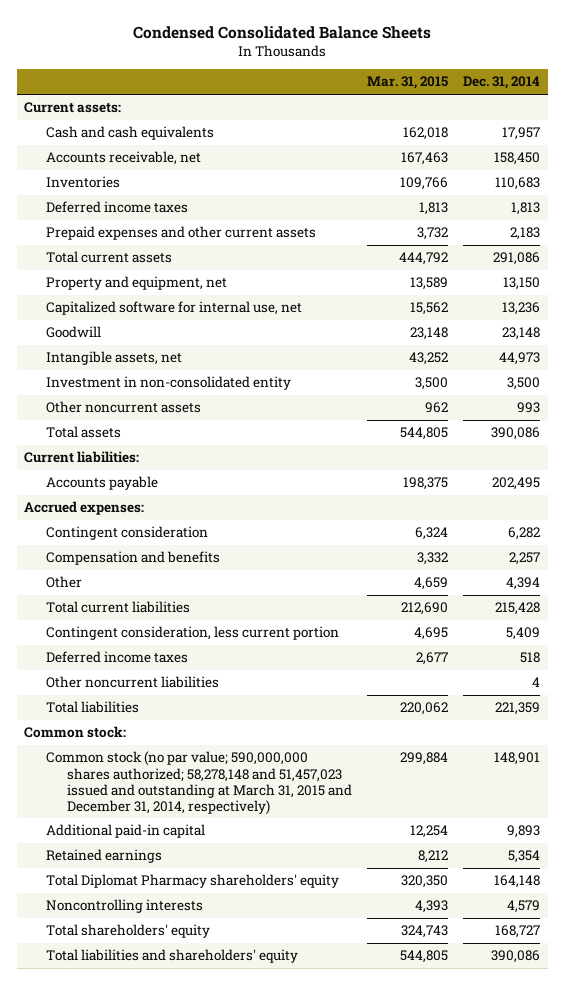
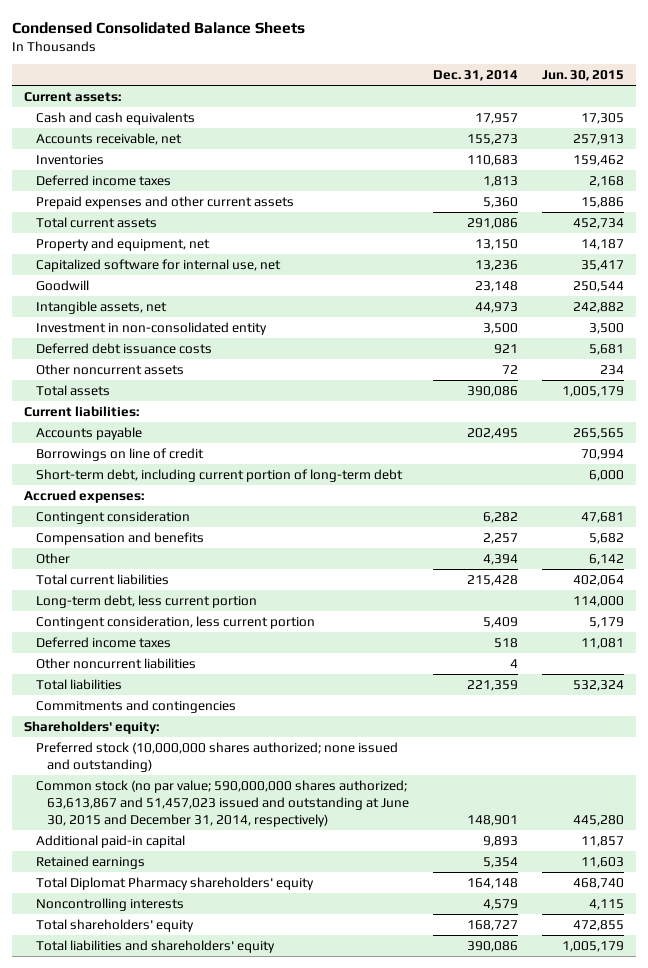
[366,76,448,90] Mar. 31, 2015 -> none
none -> [542,70,625,82] Jun. 30, 2015
[493,152,540,166] 158,450 -> [467,133,519,145] 155,273
[509,227,540,241] 2,183 -> [483,196,519,208] 5,360
none -> [35,342,212,354] Deferred debt issuance costs
[516,402,540,414] 993 -> [502,364,519,374] 72
none -> [35,447,204,461] Borrowings on line of credit
none -> [35,468,403,482] Short-term debt, including current portion of long-term debt
none -> [35,594,257,608] Long-term debt, less current portion
[24,726,127,739] Common stock: -> none
none -> [35,699,236,713] Commitments and contingencies
none -> [23,720,159,734] Shareholders' equity:
none -> [35,741,398,772] Preferred stock (10,000,000 shares authorized; none issued and outstanding)
[45,751,352,815] Common stock (no par value; 590,000,000 shares authorized; 58,278,148 and 51,457,023 issued and outstanding at March 31, 2015 and December 31, 2014, respectively) -> [35,779,410,828] Common stock (no par value; 590,000,000 shares authorized; 63,613,867 and 51,457,023 issued and outstanding at June 30, 2015 and December 31, 2014, respectively)

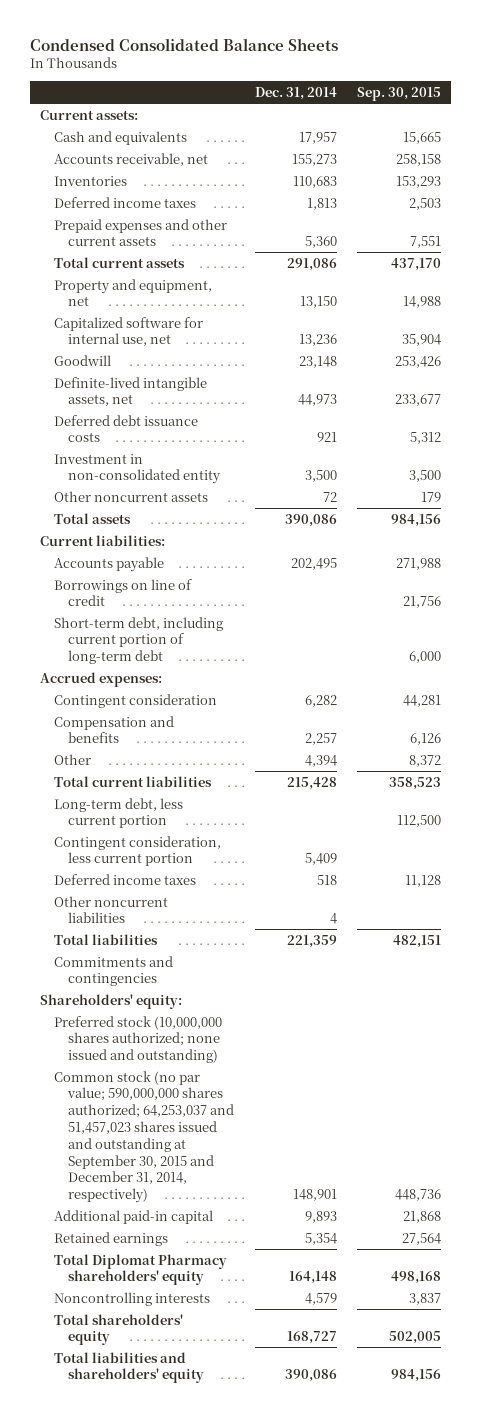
[542,70,625,82] Jun. 30, 2015 -> none
none -> [357,87,442,102] Sep. 30, 2015
[35,111,195,125] Cash and cash equivalents -> [54,130,188,145] Cash and equivalents
[35,300,167,314] Intangible assets, net -> [54,376,208,407] Definite-lived intangible assets, net
[35,321,267,335] Investment in non-consolidated entity -> [54,453,222,485] Investment in non-consolidated entity
[35,779,410,828] Common stock (no par value; 590,000,000 shares authorized; 63,613,867 and 51,457,023 issued and outstanding at June 30, 2015 and December 31, 2014, respectively) -> [54,1070,235,1204] Common stock (no par value; 590,000,000 shares authorized; 64,253,037 and 51,457,023 shares issued and outstanding at September 30, 2015 and December 31, 2014, respectively)

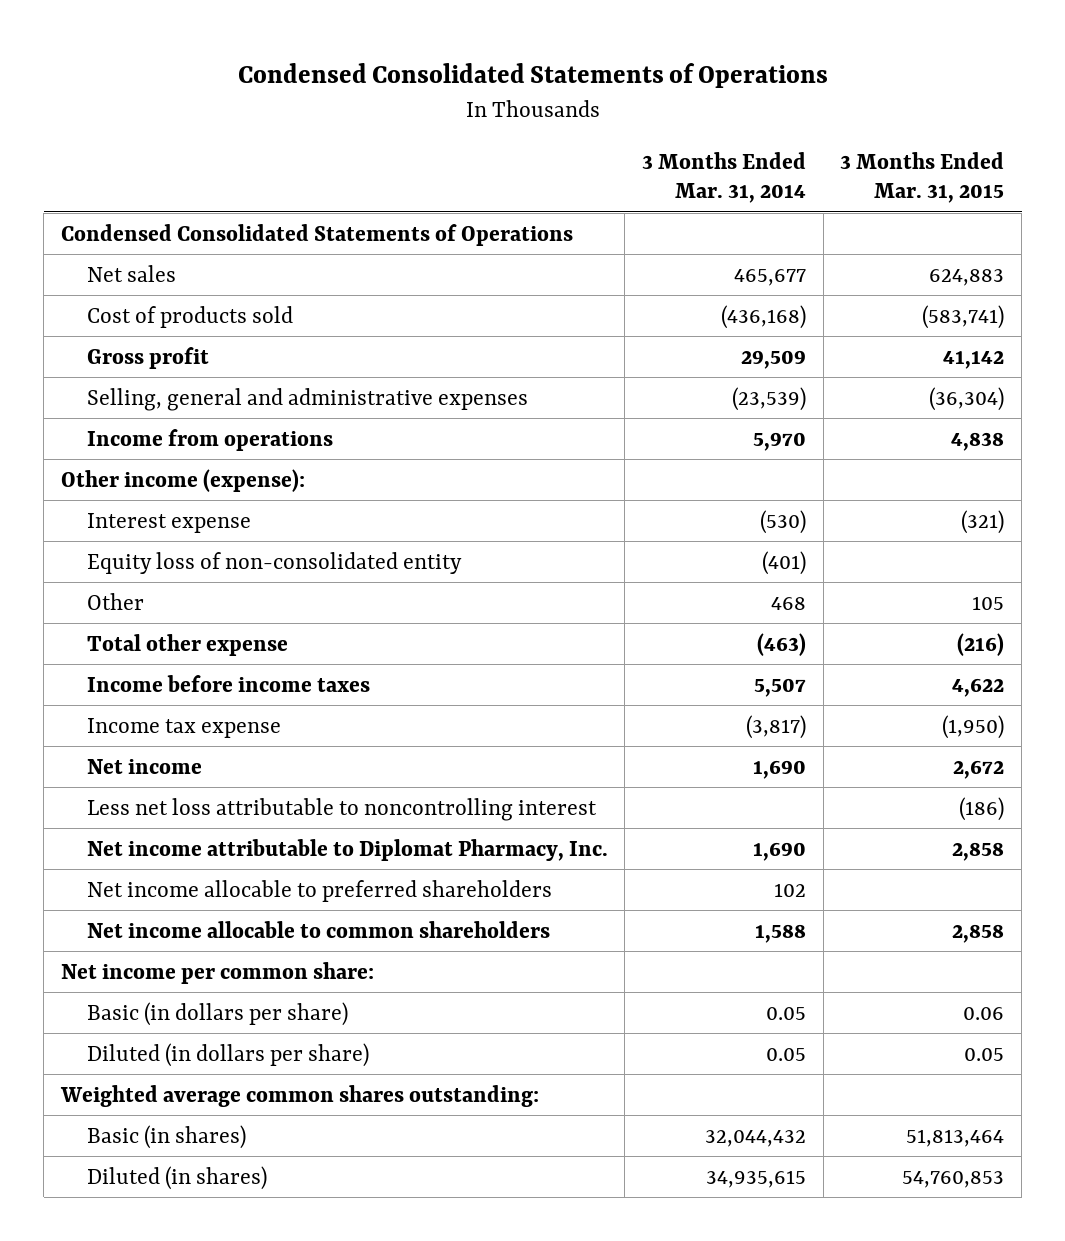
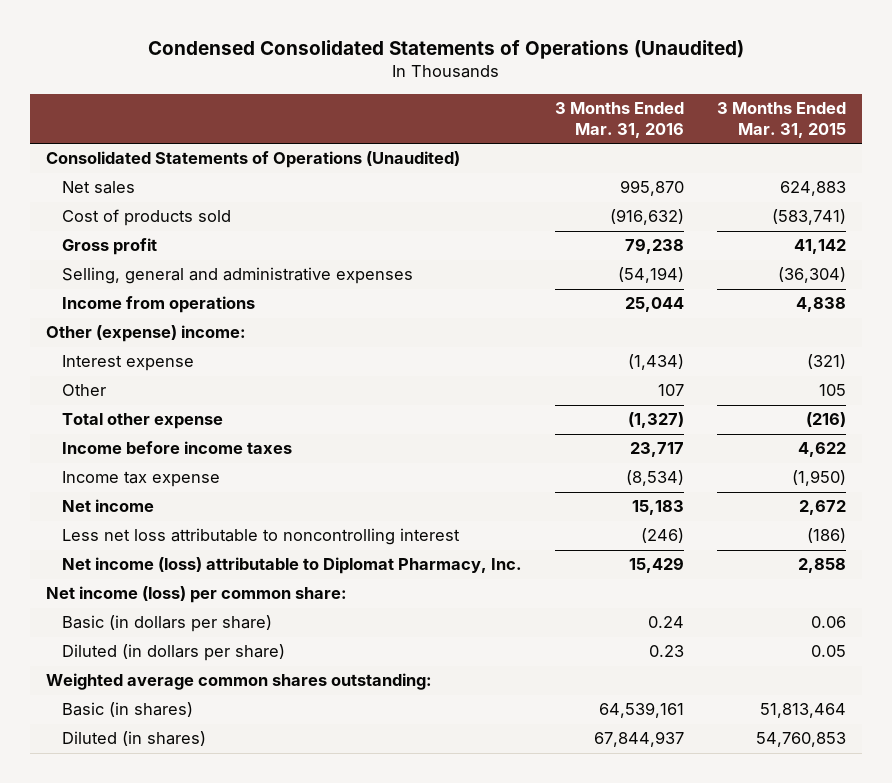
[237,62,828,88] Condensed Consolidated Statements of Operations -> [148,40,745,60] Condensed Consolidated Statements of Operations (Unaudited)
[642,152,807,204] 3 Months Ended Mar. 31, 2014 -> none
none -> [555,102,685,138] 3 Months Ended Mar. 31, 2016
[60,223,573,246] Condensed Consolidated Statements of Operations -> [46,151,461,169] Consolidated Statements of Operations (Unaudited)
[60,468,305,492] Other income (expense): -> [46,325,247,343] Other (expense) income:
[86,551,462,574] Equity loss of non-consolidated entity -> none
[86,879,552,902] Net income allocable to preferred shareholders -> none
[86,920,550,938] Net income allocable to common shareholders -> none
[86,838,608,861] Net income attributable to Diplomat Pharmacy, Inc. -> [62,557,523,575] Net income (loss) attributable to Diplomat Pharmacy, Inc.
[60,961,374,984] Net income per common share: -> [46,586,348,604] Net income (loss) per common share:

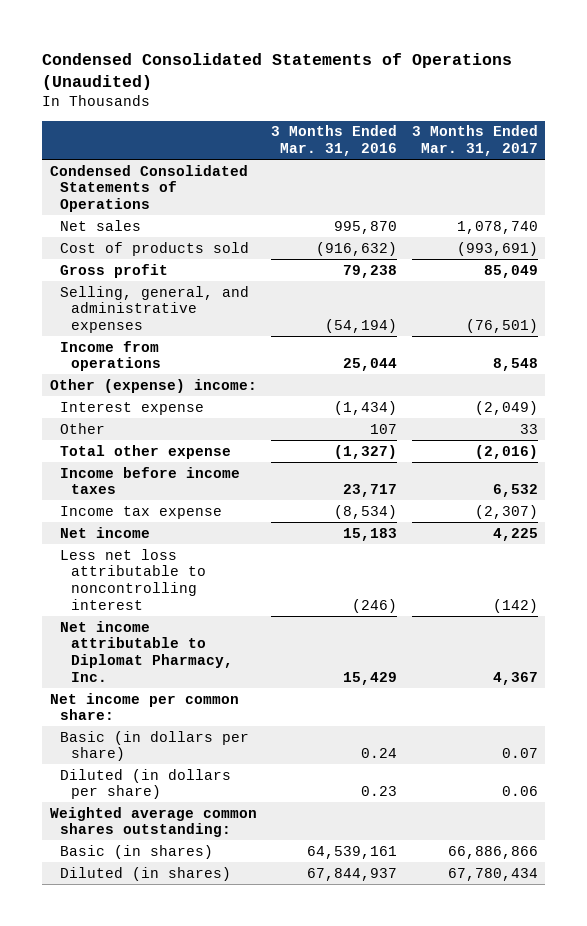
[716,102,846,138] 3 Months Ended Mar. 31, 2015 -> none
none -> [411,125,538,157] 3 Months Ended Mar. 31, 2017
[46,151,461,169] Consolidated Statements of Operations (Unaudited) -> [49,164,248,213] Condensed Consolidated Statements of Operations
[62,267,414,285] Selling, general and administrative expenses -> [60,285,250,334] Selling, general, and administrative expenses
[62,557,523,575] Net income (loss) attributable to Diplomat Pharmacy, Inc. -> [60,620,233,682] Net income attributable to Diplomat Pharmacy, Inc.
[46,586,348,604] Net income (loss) per common share: -> [49,692,239,721] Net income per common share:

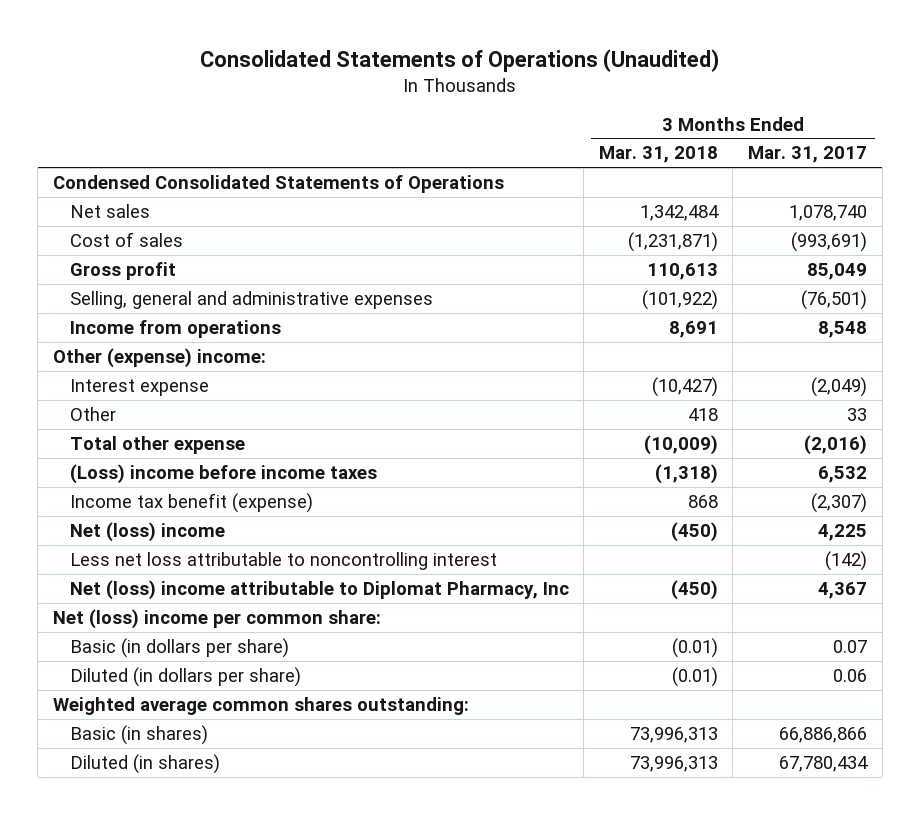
[42,52,513,90] Condensed Consolidated Statements of Operations (Unaudited) -> [200,48,720,72] Consolidated Statements of Operations (Unaudited)
[271,125,398,157] 3 Months Ended Mar. 31, 2016 -> none
none -> [598,146,718,164] Mar. 31, 2018
[60,241,250,256] Cost of products sold -> [69,231,183,247] Cost of sales
[60,285,250,334] Selling, general, and administrative expenses -> [69,290,433,309] Selling, general and administrative expenses
[60,466,241,495] Income before income taxes -> [69,463,377,484] (Loss) income before income taxes
[60,505,223,519] Income tax expense -> [69,492,313,513] Income tax benefit (expense)
[60,526,151,538] Net income -> [69,521,225,542] Net (loss) income
[60,620,233,682] Net income attributable to Diplomat Pharmacy, Inc. -> [69,579,569,600] Net (loss) income attributable to Diplomat Pharmacy, Inc
[49,692,239,721] Net income per common share: -> [53,608,382,629] Net (loss) income per common share:

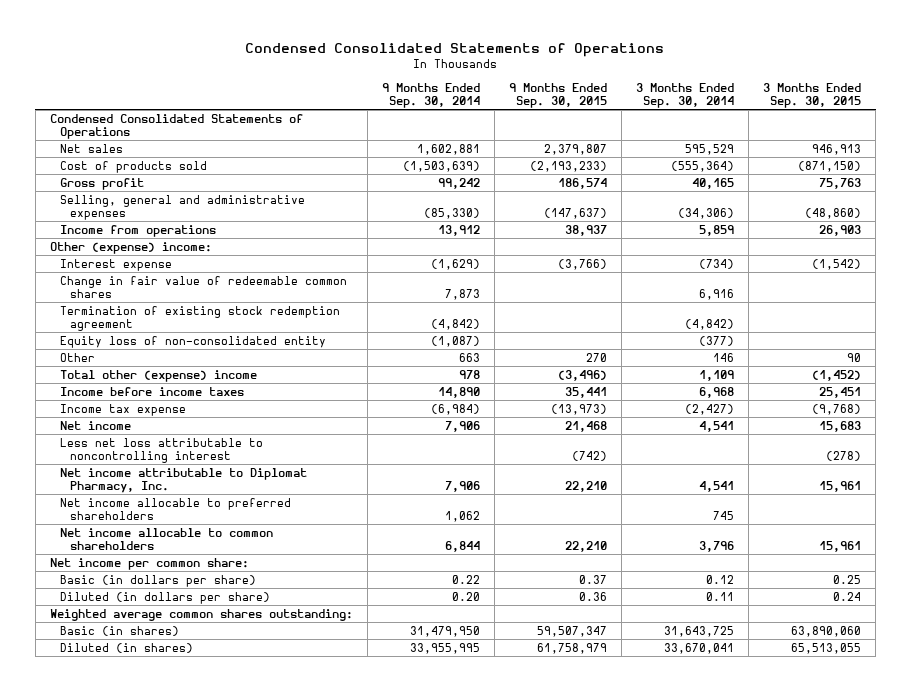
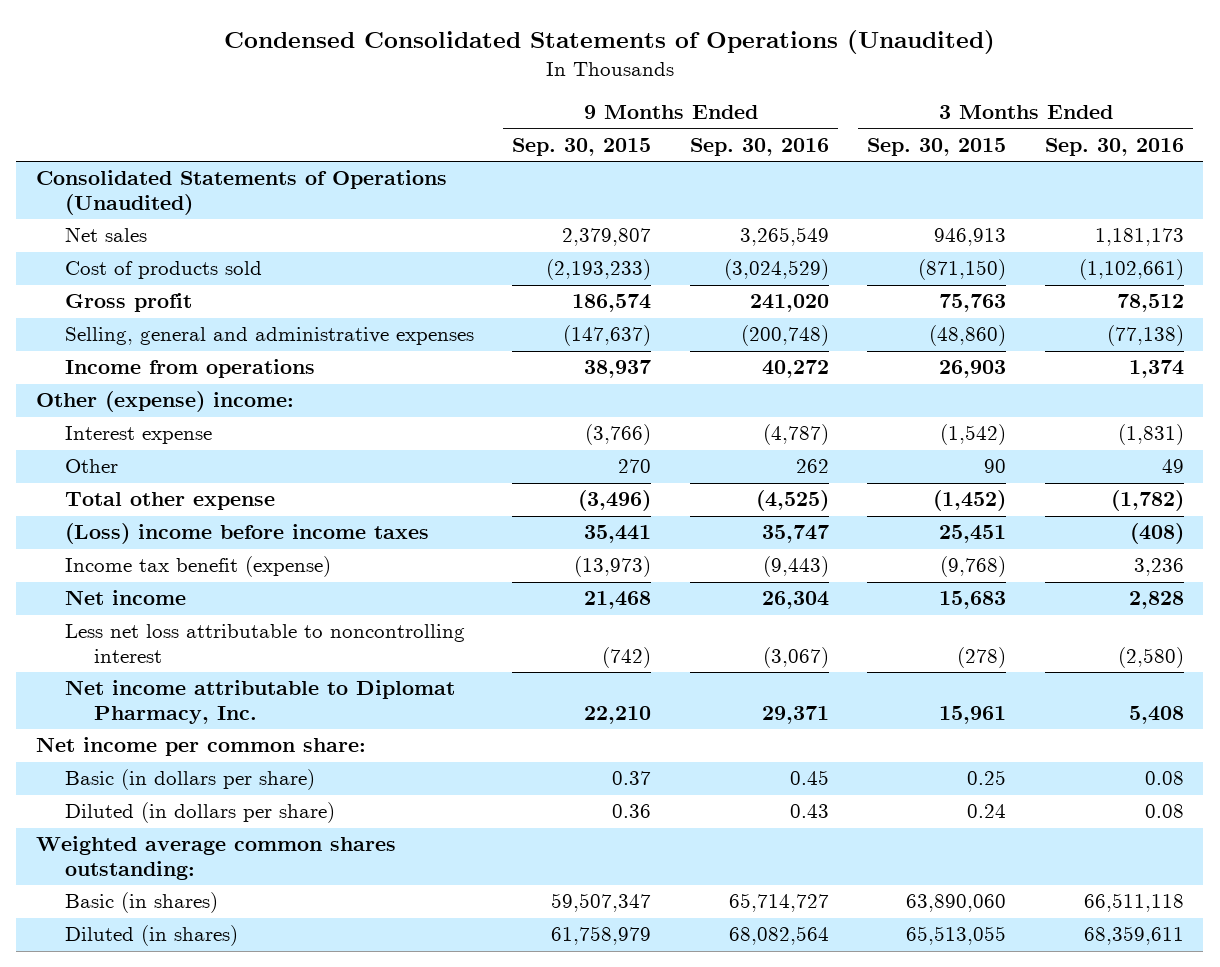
[245,42,665,57] Condensed Consolidated Statements of Operations -> [223,30,995,55] Condensed Consolidated Statements of Operations (Unaudited)
[381,82,480,108] 9 Months Ended Sep. 30, 2014 -> none
[635,82,734,108] 3 Months Ended Sep. 30, 2014 -> none
none -> [689,137,829,156] Sep. 30, 2016
none -> [1044,137,1184,156] Sep. 30, 2016
[49,113,303,139] Condensed Consolidated Statements of Operations -> [35,170,447,215] Consolidated Statements of Operations (Unaudited)
[59,275,347,298] Change in fair value of redeemable common shares -> none
[59,305,340,331] Termination of existing stock redemption agreement -> none
[59,335,326,348] Equity loss of non-consolidated entity -> none
[59,369,257,382] Total other (expense) income -> [64,492,275,511] Total other expense
[59,386,244,396] Income before income taxes -> [64,523,429,545] (Loss) income before income taxes
[59,403,186,416] Income tax expense -> [64,556,331,578] Income tax benefit (expense)
[59,497,291,520] Net income allocable to preferred shareholders -> none
[59,527,273,550] Net income allocable to common shareholders -> none

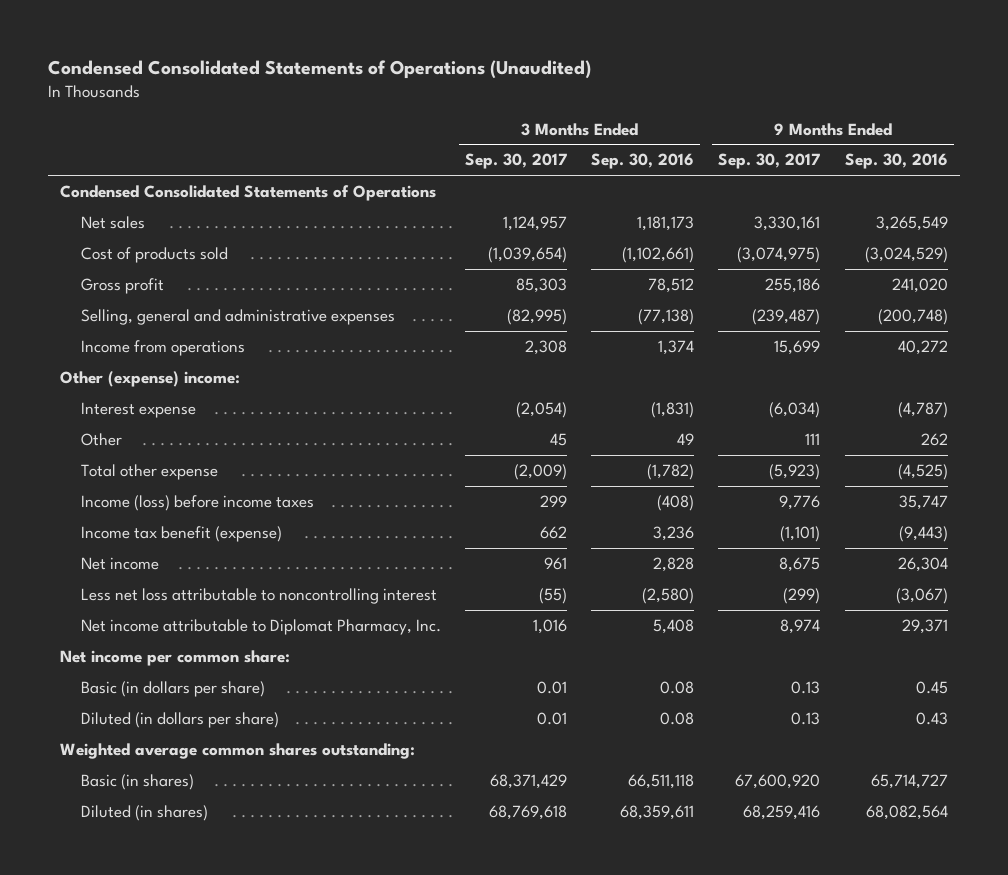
[512,137,652,156] Sep. 30, 2015 -> none
[867,137,1007,156] Sep. 30, 2015 -> none
none -> [465,153,568,170] Sep. 30, 2017
none -> [718,153,821,170] Sep. 30, 2017
[35,170,447,215] Consolidated Statements of Operations (Unaudited) -> [60,184,437,201] Condensed Consolidated Statements of Operations
[64,523,429,545] (Loss) income before income taxes -> [81,494,315,511] Income (loss) before income taxes

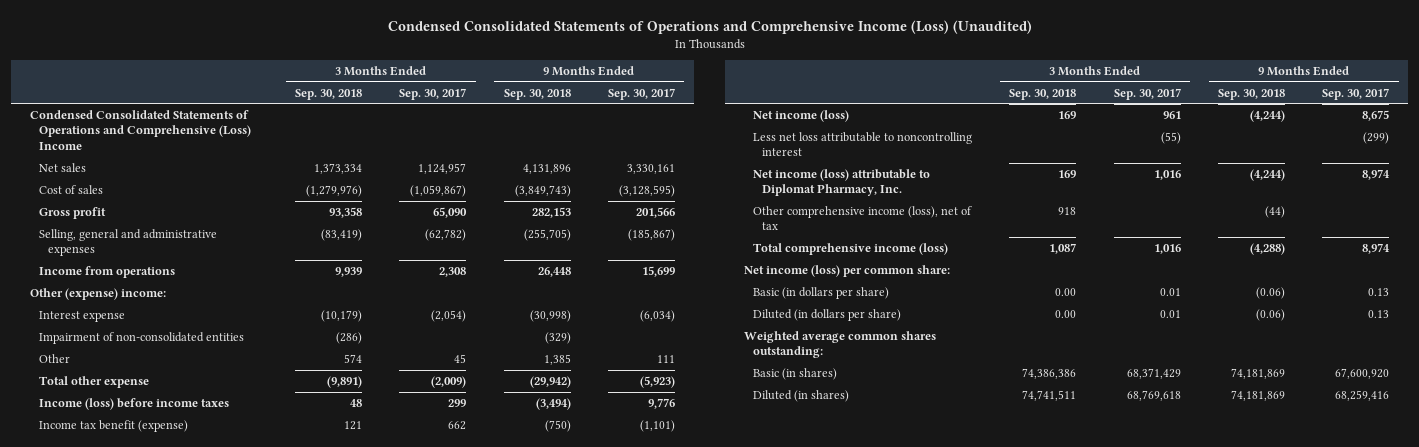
[48,60,592,80] Condensed Consolidated Statements of Operations (Unaudited) -> [387,19,1032,34] Condensed Consolidated Statements of Operations and Comprehensive Income (Loss) (Unaudited)
[591,153,695,170] Sep. 30, 2016 -> none
[844,153,948,170] Sep. 30, 2016 -> none
none -> [295,88,363,100] Sep. 30, 2018
none -> [503,88,571,100] Sep. 30, 2018
[60,184,437,201] Condensed Consolidated Statements of Operations -> [29,109,251,150] Condensed Consolidated Statements of Operations and Comprehensive (Loss) Income
[81,246,229,263] Cost of products sold -> none
none -> [38,184,103,194] Cost of sales
[516,277,568,293] 85,303 -> [433,206,468,218] 65,090
[765,277,821,293] 255,186 -> [636,206,676,218] 201,566
[507,308,568,325] (82,995) -> [425,228,467,241] (62,782)
[752,308,821,325] (239,487) -> [628,228,676,241] (185,867)
none -> [38,331,244,344] Impairment of non-consolidated entities
[81,556,160,570] Net income -> [752,109,849,122] Net income (loss)
[81,618,442,635] Net income attributable to Diplomat Pharmacy, Inc. -> [752,168,930,197] Net income (loss) attributable to Diplomat Pharmacy, Inc.
none -> [752,205,972,231] Other comprehensive income (loss), net of tax
none -> [752,242,948,255] Total comprehensive income (loss)
[60,649,291,666] Net income per common share: -> [743,264,950,277] Net income (loss) per common share:

